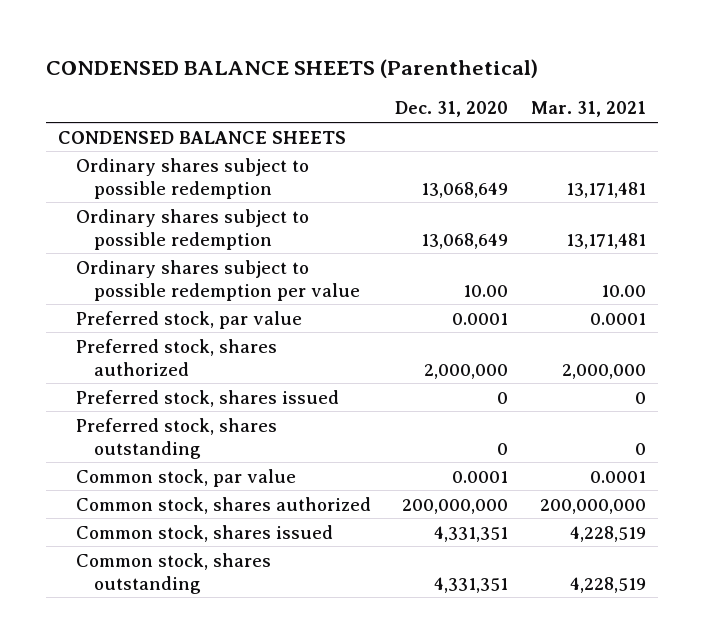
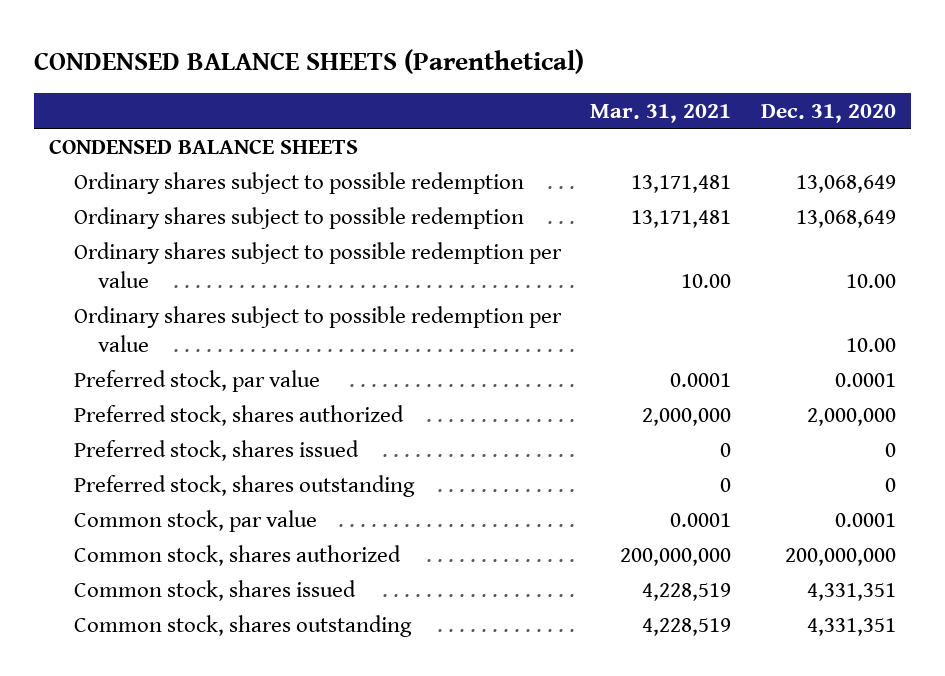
none -> [73,305,562,352] Ordinary shares subject to possible redemption per value

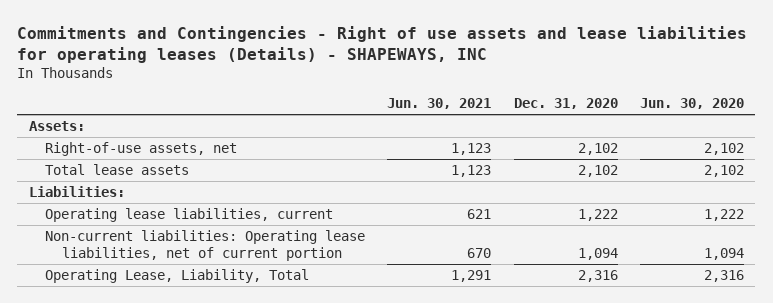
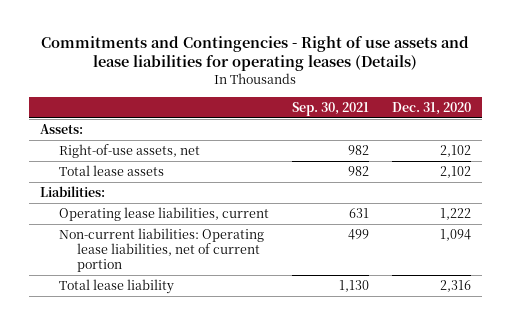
[17,25,748,63] Commitments and Contingencies - Right of use assets and lease liabilities for operating leases (Details) - SHAPEWAYS, INC -> [41,35,470,72] Commitments and Contingencies - Right of use assets and lease liabilities for operating leases (Details)
[387,98,492,110] Jun. 30, 2021 -> none
[640,98,745,110] Jun. 30, 2020 -> none
none -> [291,101,369,116] Sep. 30, 2021
[45,269,310,284] Operating Lease, Liability, Total -> [58,278,174,294] Total lease liability

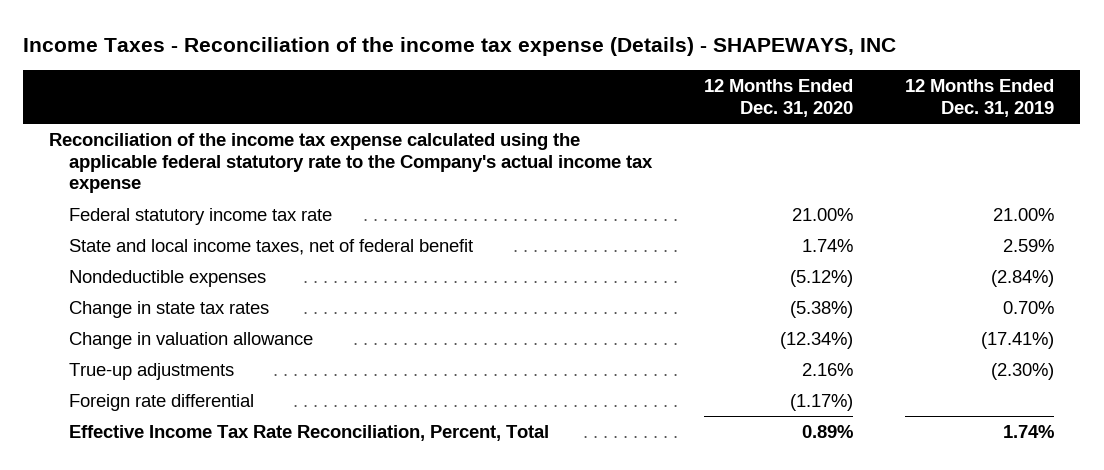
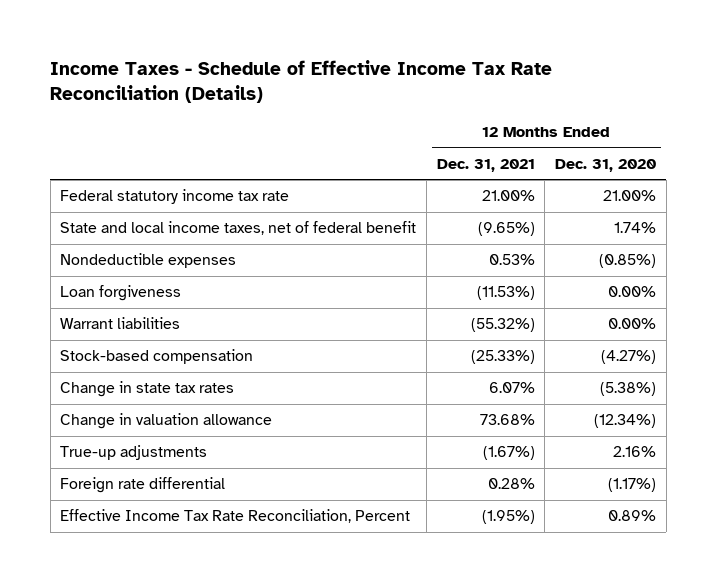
[23,36,897,56] Income Taxes - Reconciliation of the income tax expense (Details) - SHAPEWAYS, INC -> [50,59,553,103] Income Taxes - Schedule of Effective Income Tax Rate Reconciliation (Details)
[905,78,1055,117] 12 Months Ended Dec. 31, 2019 -> none
none -> [436,158,535,172] Dec. 31, 2021
[49,132,654,194] Reconciliation of the income tax expense calculated using the applicable federal statutory rate to the Company's actual income tax expense -> none
[790,269,854,287] (5.12%) -> [599,254,657,269] (0.85%)
none -> [60,285,182,302] Loan forgiveness
none -> [60,317,181,330] Warrant liabilities
none -> [60,349,254,365] Stock-based compensation
[69,424,550,441] Effective Income Tax Rate Reconciliation, Percent, Total -> [60,509,411,524] Effective Income Tax Rate Reconciliation, Percent

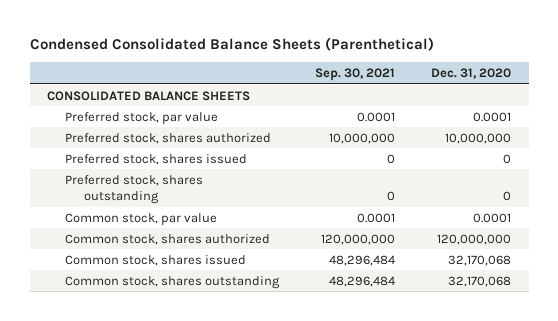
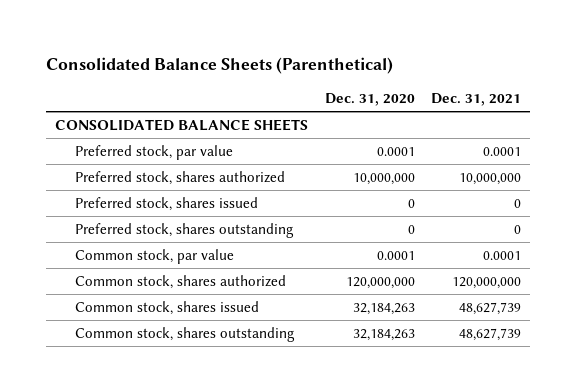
[29,37,434,52] Condensed Consolidated Balance Sheets (Parenthetical) -> [46,56,394,74] Consolidated Balance Sheets (Parenthetical)
[315,67,396,81] Sep. 30, 2021 -> none
none -> [431,93,522,107] Dec. 31, 2021
[447,254,511,266] 32,170,068 -> [352,302,415,315] 32,184,263
[447,275,511,287] 32,170,068 -> [352,328,415,341] 32,184,263

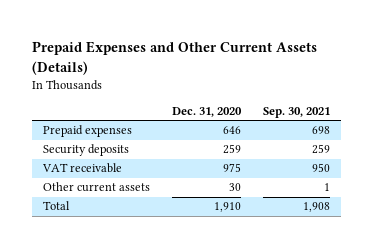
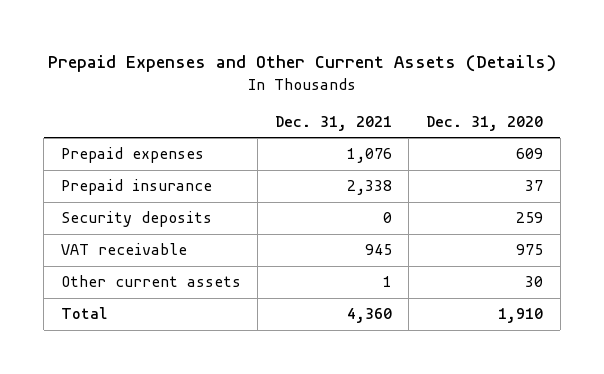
[262,107,330,119] Sep. 30, 2021 -> none
none -> [274,115,392,131] Dec. 31, 2021
[223,126,242,135] 646 -> [515,148,543,160] 609
none -> [60,179,212,196] Prepaid insurance

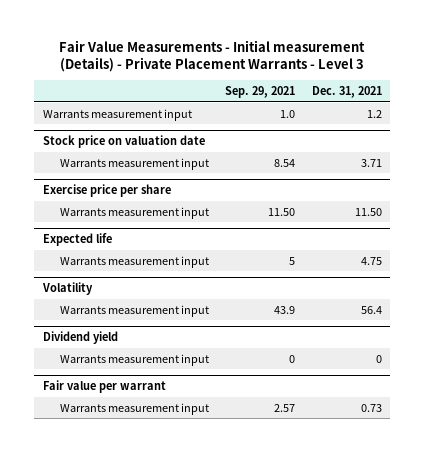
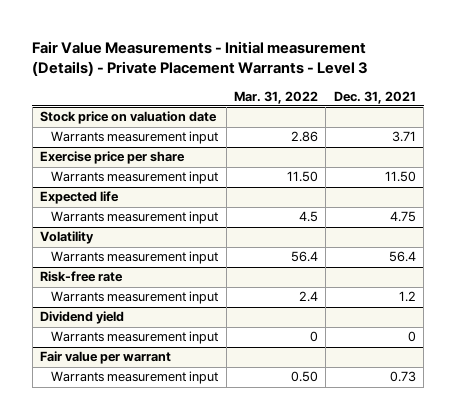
[225,86,296,99] Sep. 29, 2021 -> none
none -> [234,90,319,104] Mar. 31, 2022
[42,108,192,121] Warrants measurement input -> none
none -> [40,271,124,283] Risk-free rate
none -> [51,291,219,305] Warrants measurement input

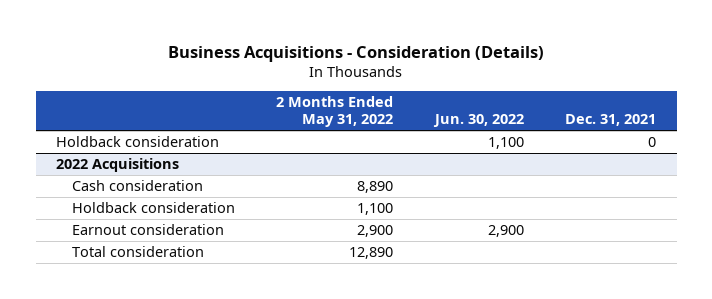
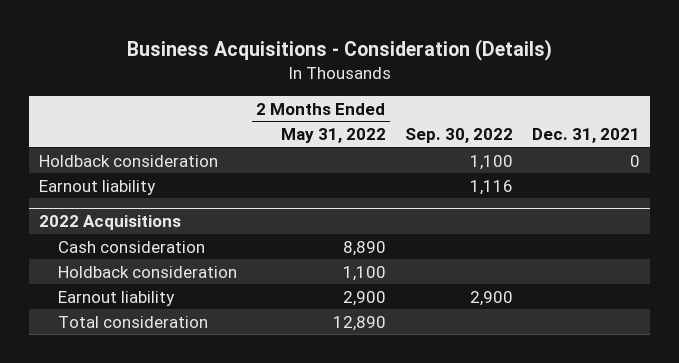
[432,114,524,128] Jun. 30, 2022 -> none
none -> [404,128,513,144] Sep. 30, 2022
none -> [39,179,157,195] Earnout liability
[71,224,224,236] Earnout consideration -> [58,290,176,306] Earnout liability

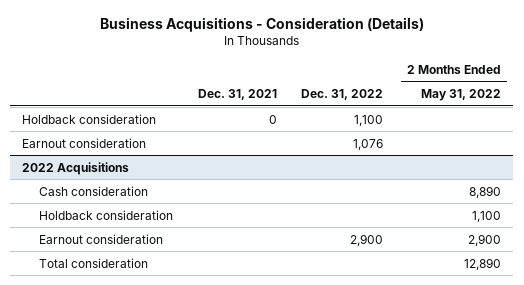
[404,128,513,144] Sep. 30, 2022 -> none
none -> [300,89,383,101] Dec. 31, 2022
[39,179,157,195] Earnout liability -> [22,137,147,148] Earnout consideration
[58,290,176,306] Earnout liability -> [39,233,164,244] Earnout consideration

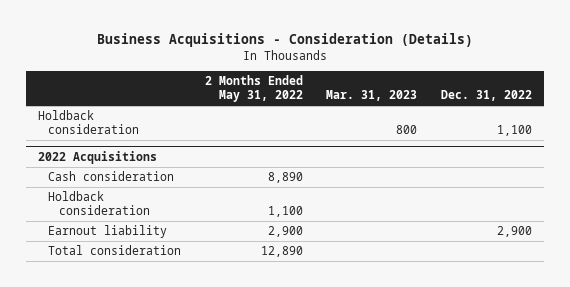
[197,89,277,101] Dec. 31, 2021 -> none
none -> [326,90,418,102] Mar. 31, 2023
[22,137,147,148] Earnout consideration -> none
[39,233,164,244] Earnout consideration -> [48,225,168,239] Earnout liability

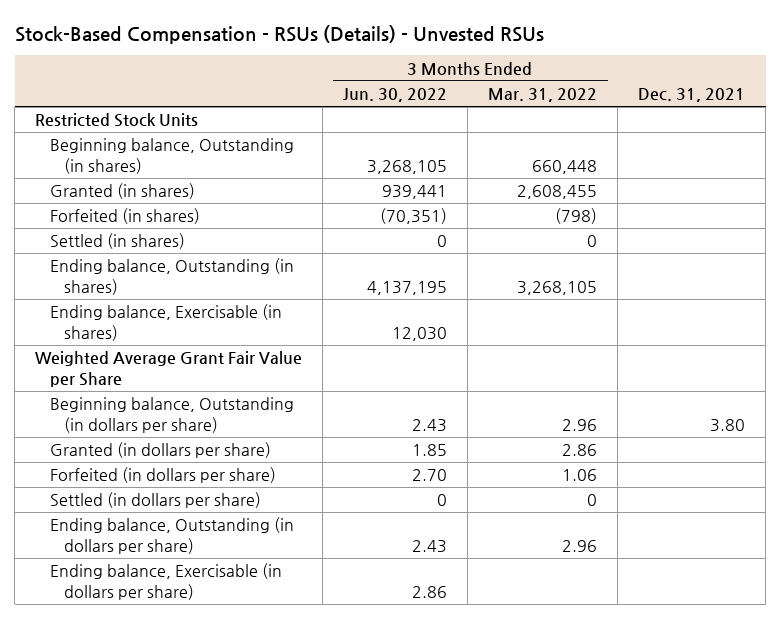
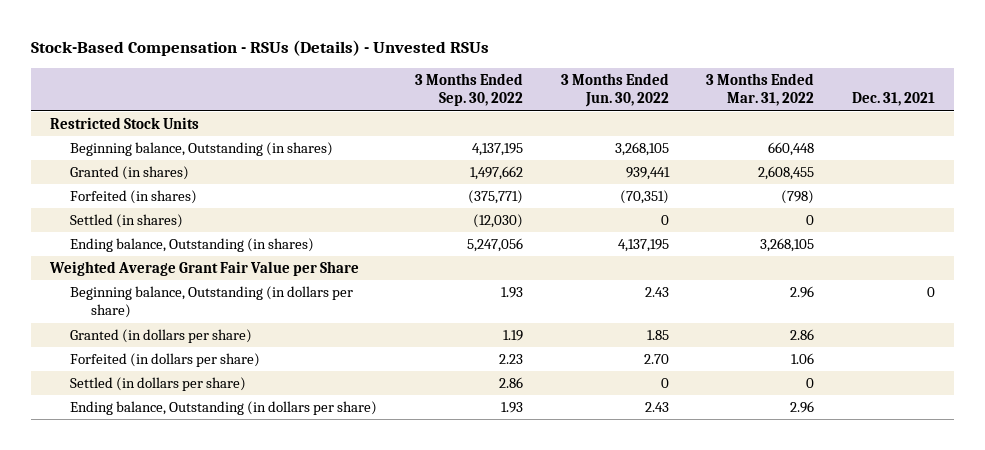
none -> [414,72,523,107] 3 Months Ended Sep. 30, 2022
[49,304,282,341] Ending balance, Exercisable (in shares) -> none
[710,418,746,432] 3.80 -> [926,287,935,298] 0
[49,563,282,600] Ending balance, Exercisable (in dollars per share) -> none

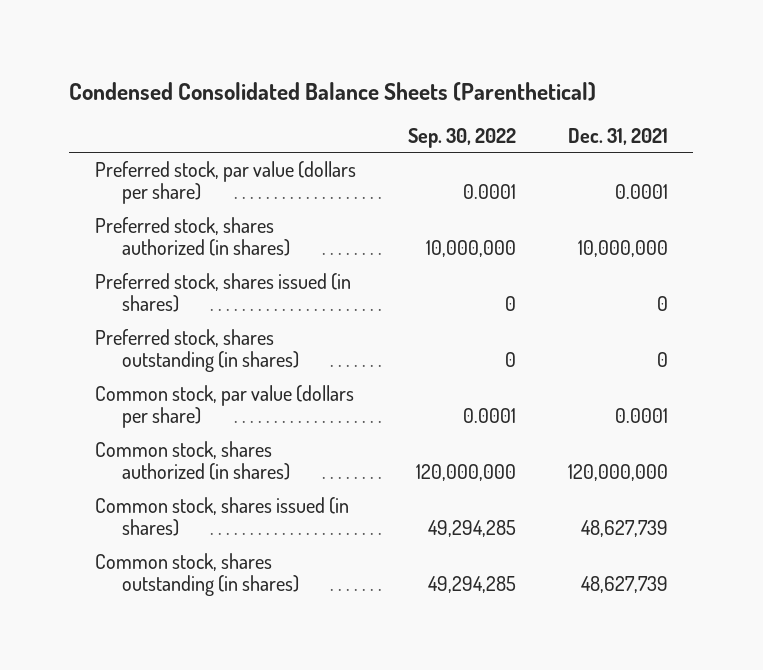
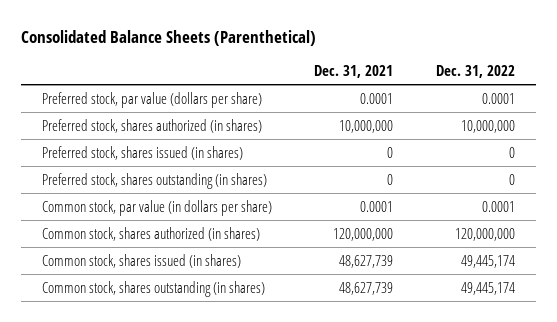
[69,81,597,101] Condensed Consolidated Balance Sheets (Parenthetical) -> [20,29,316,46] Consolidated Balance Sheets (Parenthetical)
[407,128,516,149] Sep. 30, 2022 -> none
none -> [435,64,515,78] Dec. 31, 2022
[94,384,354,429] Common stock, par value (dollars per share) -> [41,199,272,216] Common stock, par value (in dollars per share)

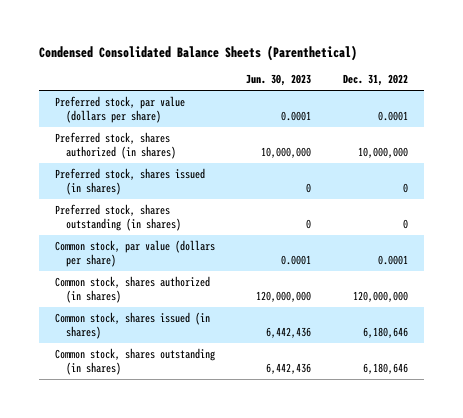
[20,29,316,46] Consolidated Balance Sheets (Parenthetical) -> [38,44,357,61] Condensed Consolidated Balance Sheets (Parenthetical)
[314,64,394,78] Dec. 31, 2021 -> none
none -> [246,74,312,87] Jun. 30, 2023
[41,199,272,216] Common stock, par value (in dollars per share) -> [54,239,215,268] Common stock, par value (dollars per share)
[460,254,515,268] 49,445,174 -> [363,327,409,339] 6,180,646
[460,281,515,295] 49,445,174 -> [363,363,409,375] 6,180,646

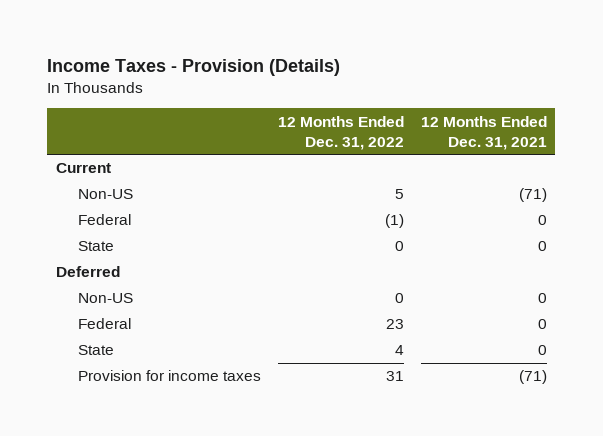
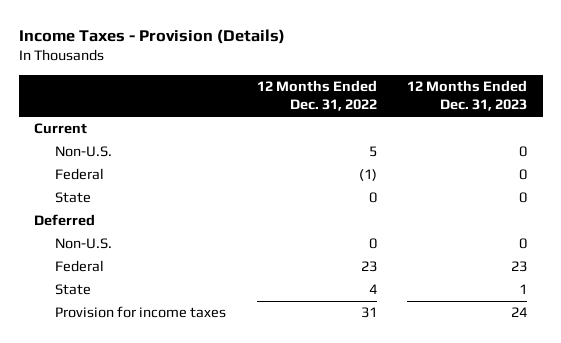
[421,115,548,150] 12 Months Ended Dec. 31, 2021 -> none
none -> [407,79,528,112] 12 Months Ended Dec. 31, 2023
[78,189,134,200] Non-US -> [55,146,113,158] Non-U.S.
[78,293,134,304] Non-US -> [55,238,113,250] Non-U.S.

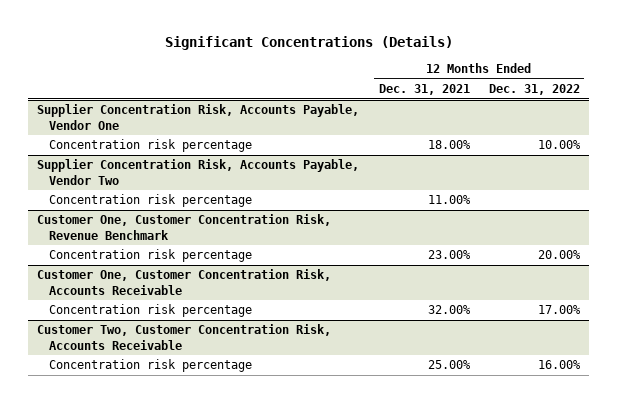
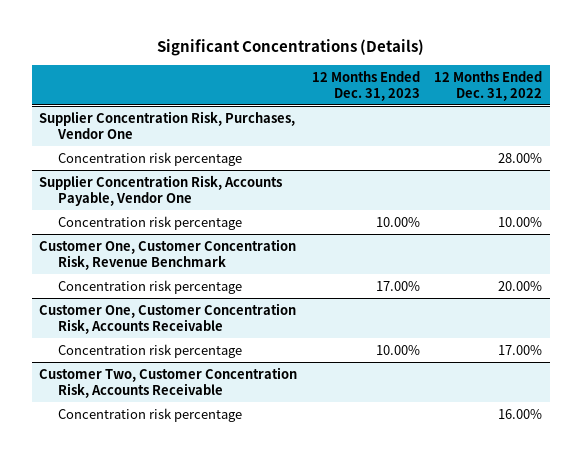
[378,84,470,96] Dec. 31, 2021 -> none
none -> [311,70,420,101] 12 Months Ended Dec. 31, 2023
none -> [38,110,295,139] Supplier Concentration Risk, Purchases, Vendor One
none -> [57,151,242,166] Concentration risk percentage
[37,159,360,185] Supplier Concentration Risk, Accounts Payable, Vendor Two -> none
[48,194,252,208] Concentration risk percentage -> none

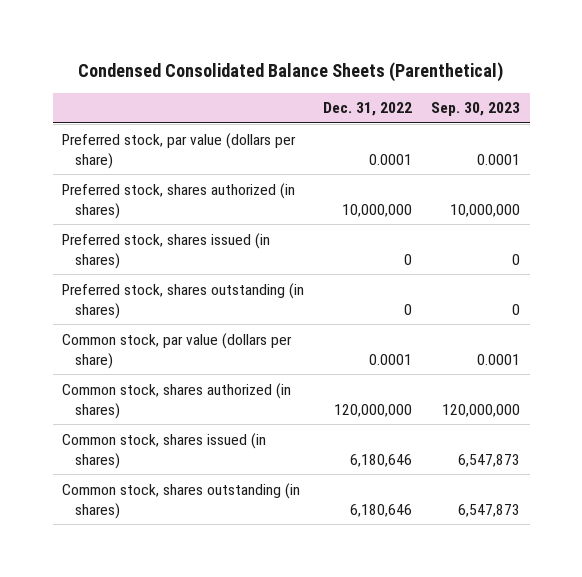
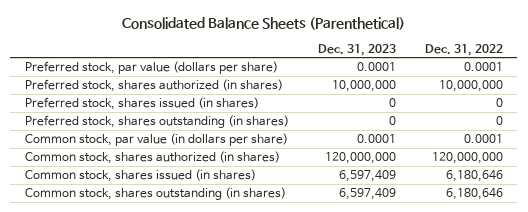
[78,61,504,82] Condensed Consolidated Balance Sheets (Parenthetical) -> [121,17,405,31] Consolidated Balance Sheets (Parenthetical)
[431,102,521,117] Sep. 30, 2023 -> none
none -> [317,43,396,56] Dec. 31, 2023
[62,332,293,369] Common stock, par value (dollars per share) -> [24,132,288,146] Common stock, par value (in dollars per share)

